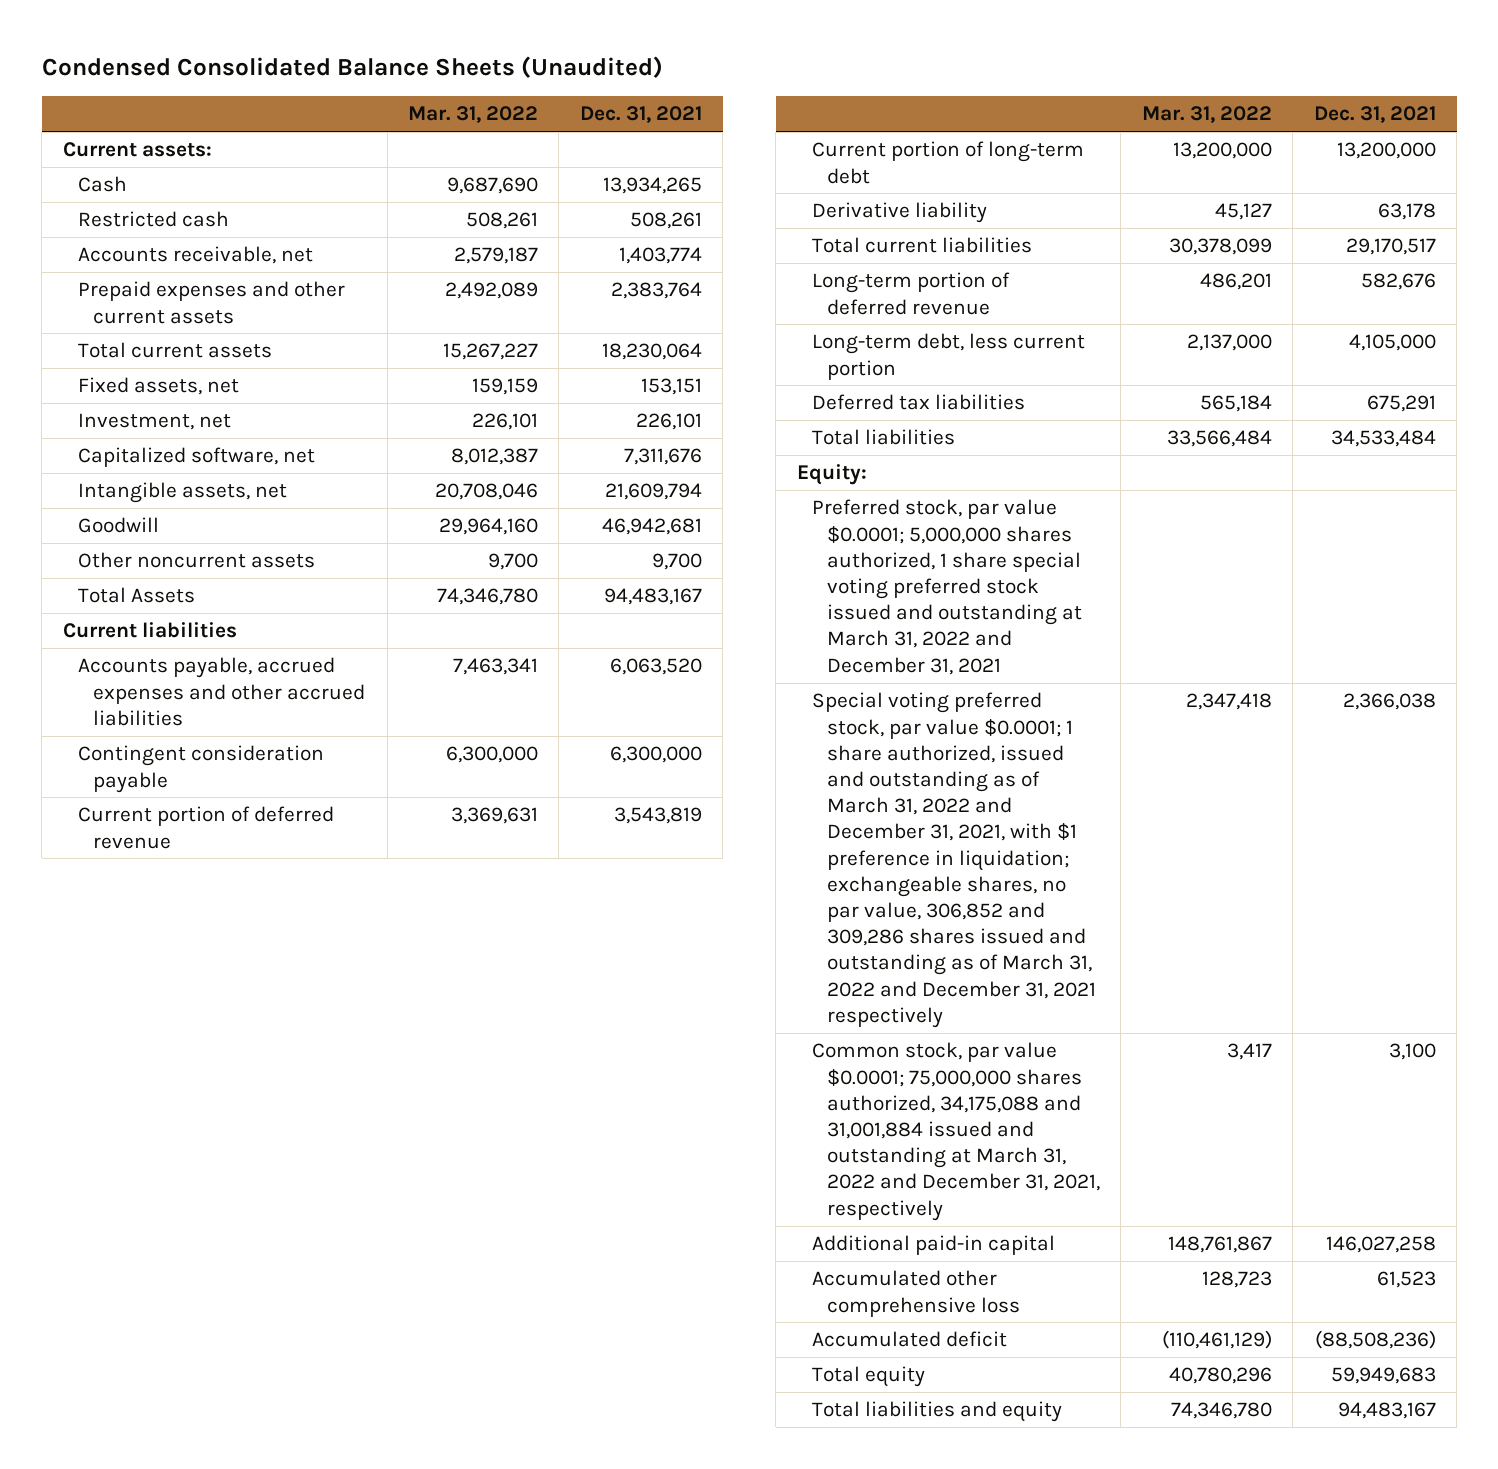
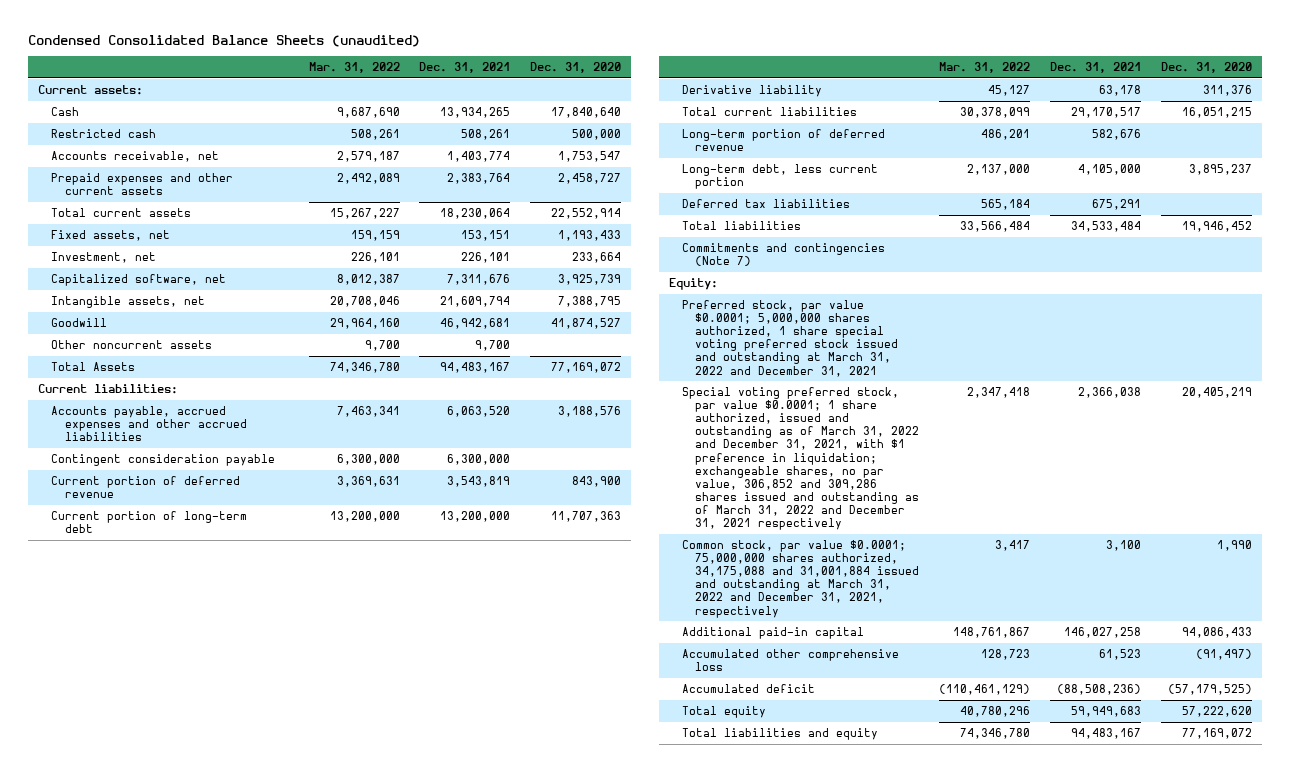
[41,55,663,78] Condensed Consolidated Balance Sheets (Unaudited) -> [28,35,421,48] Condensed Consolidated Balance Sheets (unaudited)
none -> [530,62,622,74] Dec. 31, 2020
[62,622,237,639] Current liabilities -> [38,383,179,394] Current liabilities:
none -> [682,242,886,267] Commitments and contingencies (Note 7)

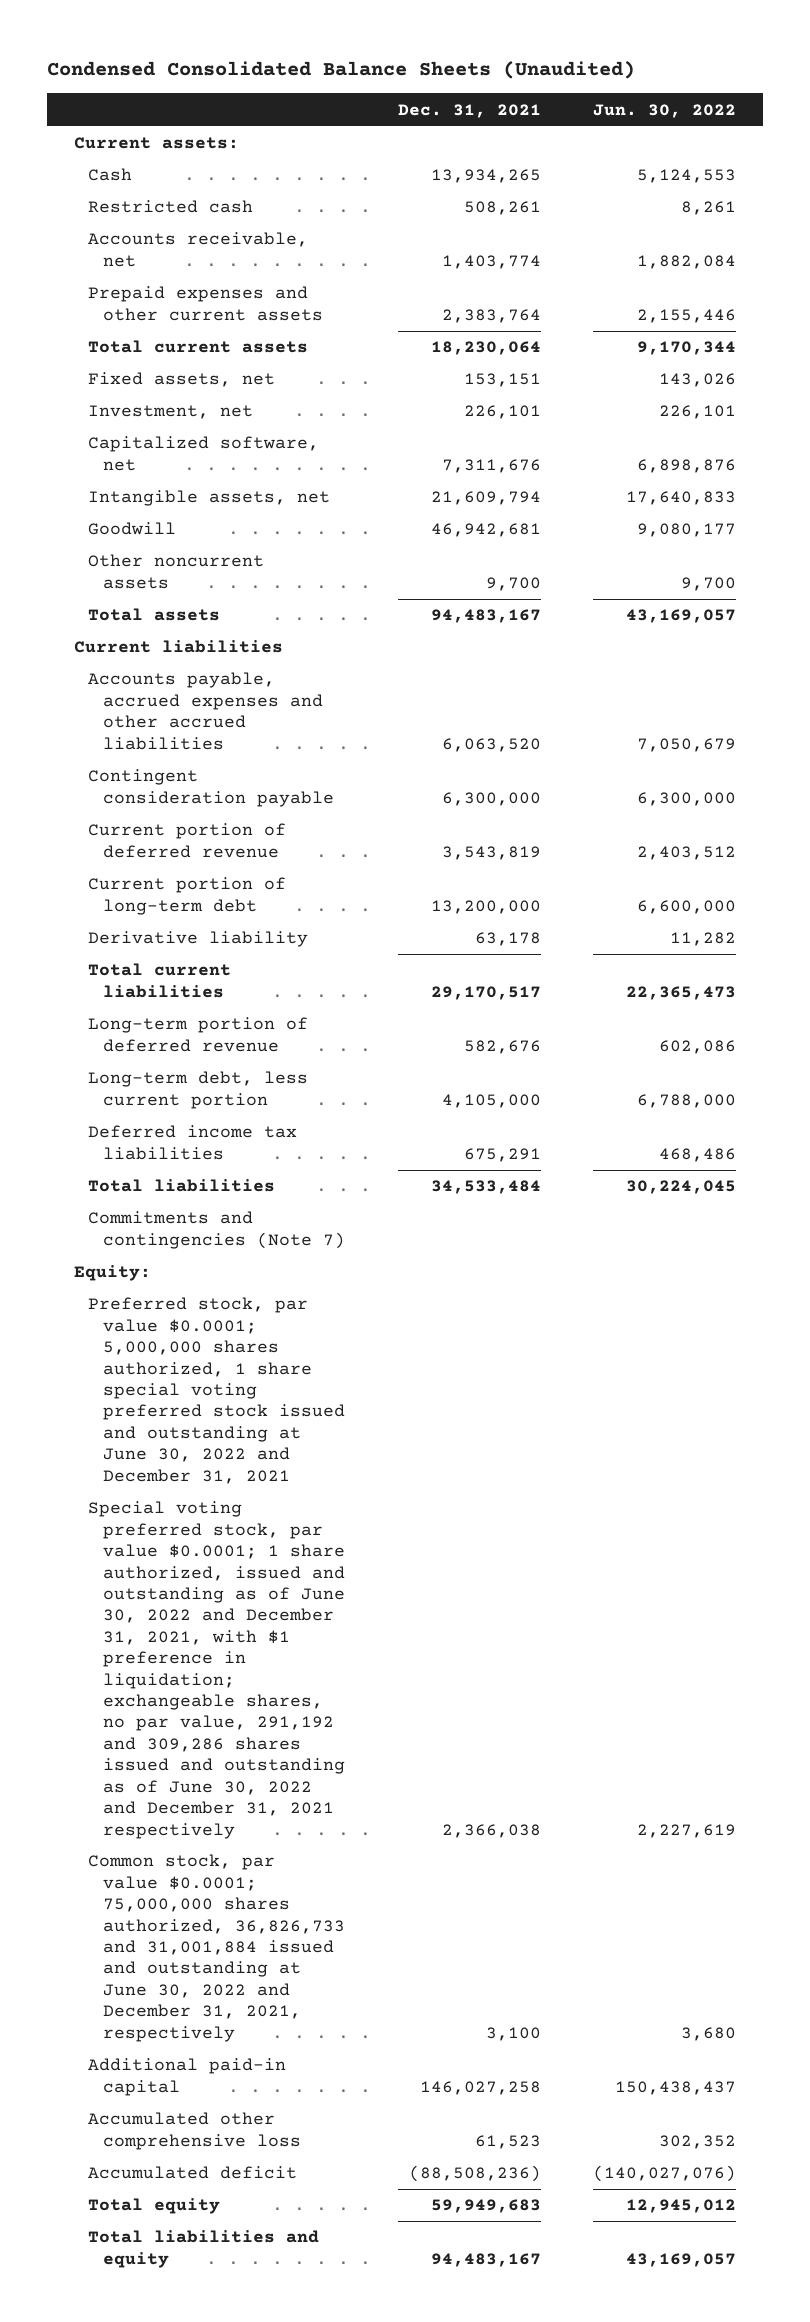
[28,35,421,48] Condensed Consolidated Balance Sheets (unaudited) -> [47,61,636,80] Condensed Consolidated Balance Sheets (Unaudited)
[308,62,400,74] Mar. 31, 2022 -> none
[530,62,622,74] Dec. 31, 2020 -> none
none -> [593,103,737,118] Jun. 30, 2022
[51,361,136,371] Total Assets -> [88,608,221,622] Total assets
[38,383,179,394] Current liabilities: -> [73,640,283,654] Current liabilities
[682,198,851,208] Deferred tax liabilities -> [88,1125,298,1160] Deferred income tax liabilities
[682,299,899,377] Preferred stock, par value $0.0001; 5,000,000 shares authorized, 1 share special voting preferred stock issued and outstanding at March 31, 2022 and December 31, 2021 -> [88,1297,345,1484] Preferred stock, par value $0.0001; 5,000,000 shares authorized, 1 share special voting preferred stock issued and outstanding at June 30, 2022 and December 31, 2021
[682,386,920,531] Special voting preferred stock, par value $0.0001; 1 share authorized, issued and outstanding as of March 31, 2022 and December 31, 2021, with $1 preference in liquidation; exchangeable shares, no par value, 306,852 and 309,286 shares issued and outstanding as of March 31, 2022 and December 31, 2021 respectively -> [88,1501,345,1839] Special voting preferred stock, par value $0.0001; 1 share authorized, issued and outstanding as of June 30, 2022 and December 31, 2021, with $1 preference in liquidation; exchangeable shares, no par value, 291,192 and 309,286 shares issued and outstanding as of June 30, 2022 and December 31, 2021 respectively
[682,539,920,618] Common stock, par value $0.0001; 75,000,000 shares authorized, 34,175,088 and 31,001,884 issued and outstanding at March 31, 2022 and December 31, 2021, respectively -> [88,1854,345,2042] Common stock, par value $0.0001; 75,000,000 shares authorized, 36,826,733 and 31,001,884 issued and outstanding at June 30, 2022 and December 31, 2021, respectively

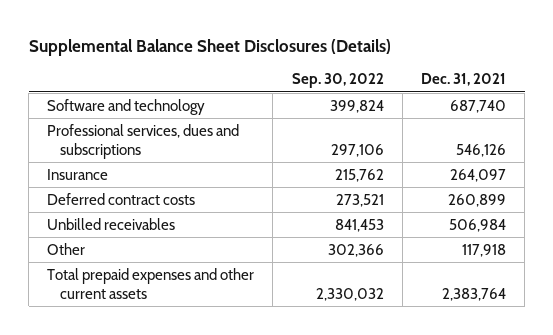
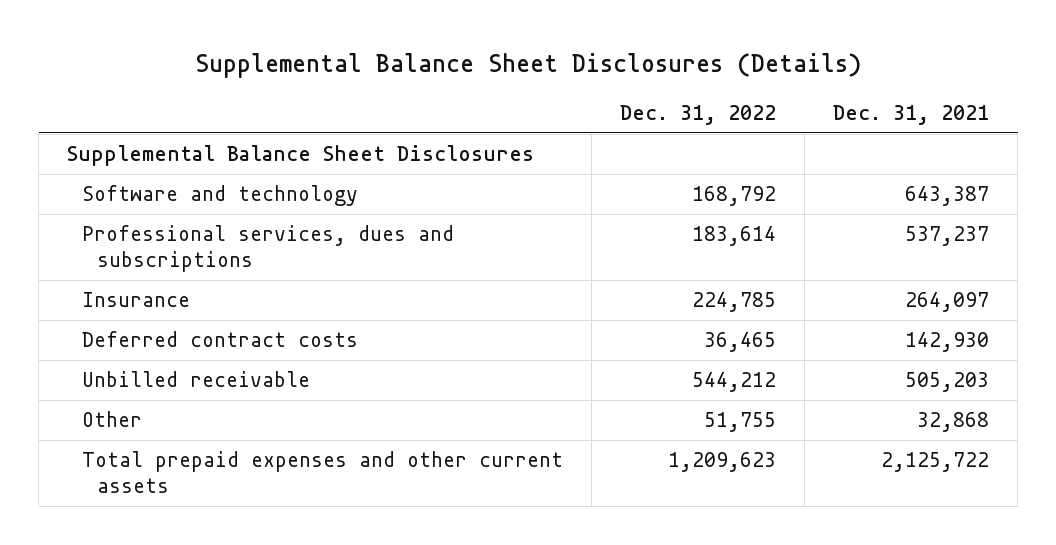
[291,73,384,89] Sep. 30, 2022 -> none
none -> [620,105,777,126] Dec. 31, 2022
none -> [67,145,535,167] Supplemental Balance Sheet Disclosures
[449,99,506,113] 687,740 -> [905,186,990,207] 643,387
[455,143,506,157] 546,126 -> [905,226,990,247] 537,237
[447,193,506,207] 260,899 -> [905,332,990,353] 142,930
[47,217,176,230] Unbilled receivables -> [82,371,311,388] Unbilled receivable
[448,218,506,232] 506,984 -> [905,372,990,393] 505,203
[461,243,506,257] 117,918 -> [917,412,990,433] 32,868
[441,287,506,301] 2,383,764 -> [881,452,990,473] 2,125,722

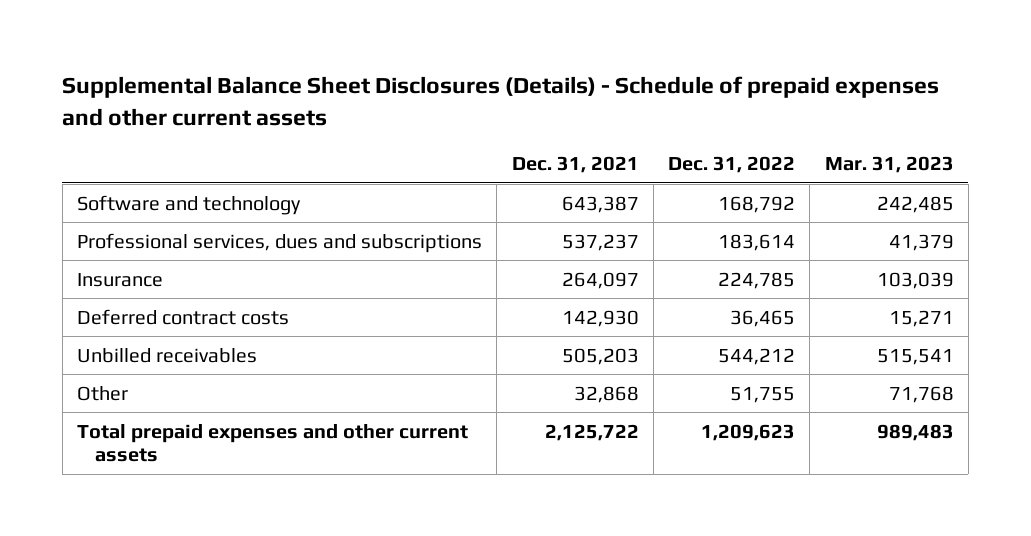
[195,52,862,78] Supplemental Balance Sheet Disclosures (Details) -> [62,76,940,126] Supplemental Balance Sheet Disclosures (Details) - Schedule of prepaid expenses and other current assets
none -> [824,156,954,174] Mar. 31, 2023
[67,145,535,167] Supplemental Balance Sheet Disclosures -> none
[82,371,311,388] Unbilled receivable -> [77,347,258,363] Unbilled receivables

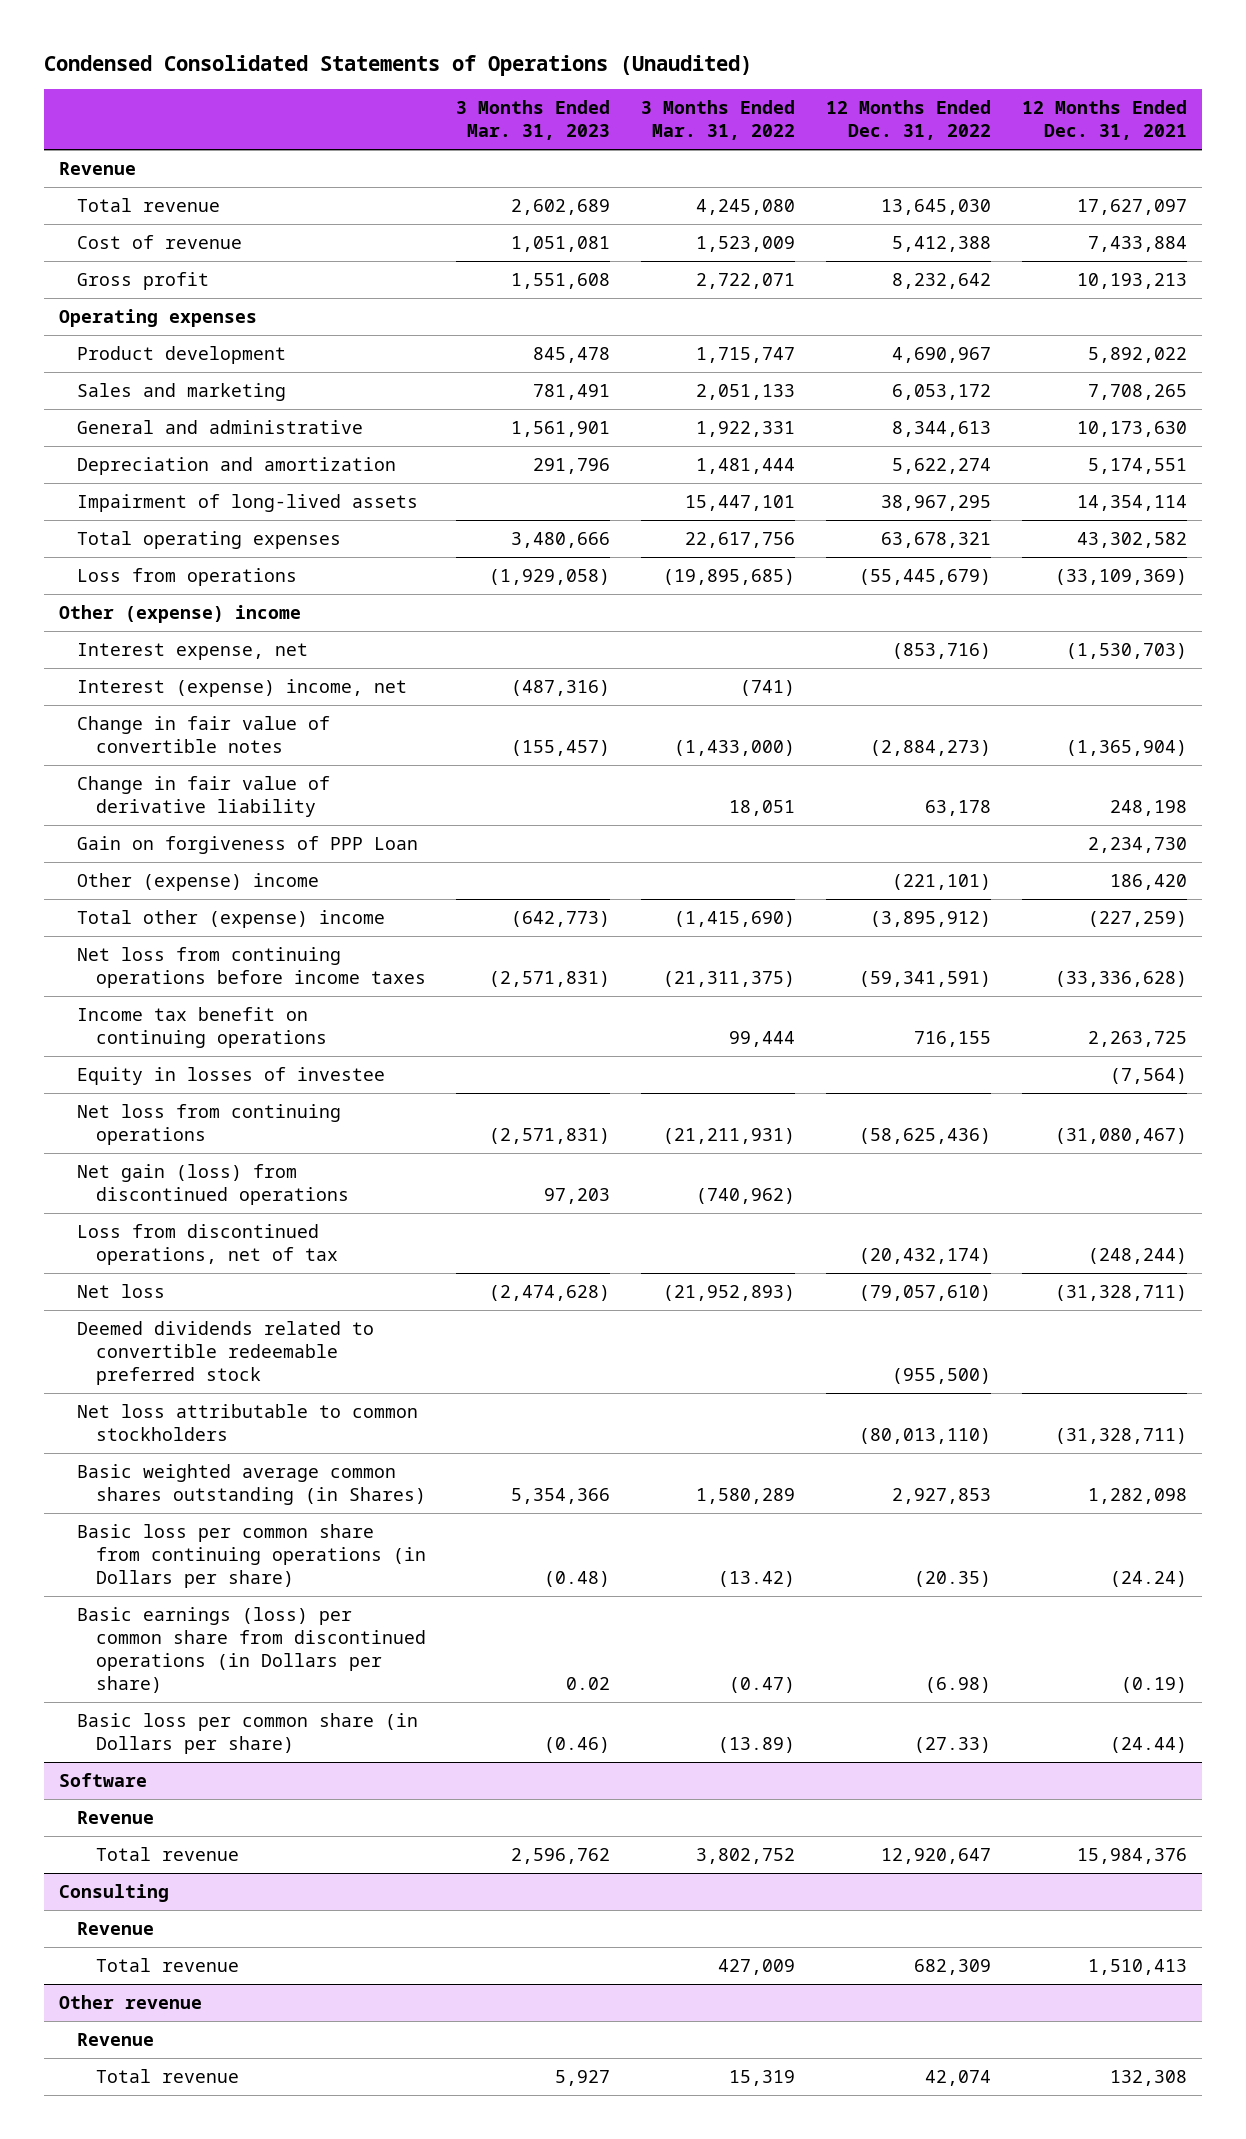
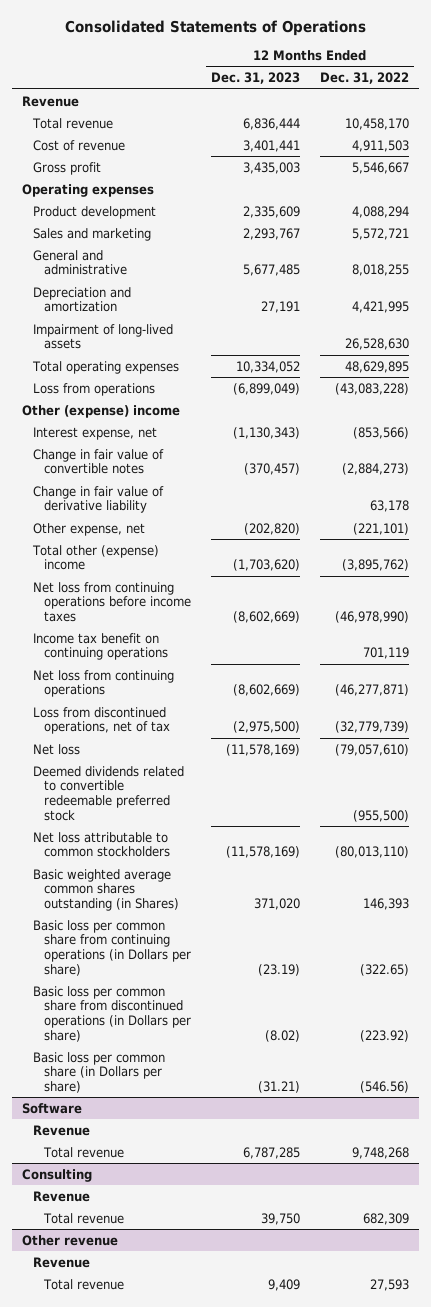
[43,55,752,77] Condensed Consolidated Statements of Operations (Unaudited) -> [64,20,366,37] Consolidated Statements of Operations
[456,100,611,140] 3 Months Ended Mar. 31, 2023 -> none
[641,100,796,140] 3 Months Ended Mar. 31, 2022 -> none
[1021,100,1187,140] 12 Months Ended Dec. 31, 2021 -> none
none -> [210,72,300,85] Dec. 31, 2023
[881,198,992,215] 13,645,030 -> [344,117,409,130] 10,458,170
[892,235,992,252] 5,412,388 -> [351,139,409,152] 4,911,503
[892,272,992,289] 8,232,642 -> [351,161,409,174] 5,546,667
[892,346,992,363] 4,690,967 -> [351,205,409,218] 4,088,294
[892,383,992,400] 6,053,172 -> [351,227,409,240] 5,572,721
[892,420,992,437] 8,344,613 -> [351,264,409,277] 8,018,255
[892,457,992,474] 5,622,274 -> [351,301,409,314] 4,421,995
[881,494,992,511] 38,967,295 -> [344,338,409,351] 26,528,630
[881,531,992,548] 63,678,321 -> [344,360,409,373] 48,629,895
[859,568,992,585] (55,445,679) -> [334,382,409,395] (43,083,228)
[77,678,408,697] Interest (expense) income, net -> none
[892,642,992,659] (853,716) -> [352,426,409,439] (853,566)
[77,835,419,854] Gain on forgiveness of PPP Loan -> none
[77,1066,386,1085] Equity in losses of investee -> none
[77,1163,349,1205] Net gain (loss) from discontinued operations -> none
[77,872,320,891] Other (expense) income -> [33,522,146,536] Other expense, net
[870,910,992,927] (3,895,912) -> [341,559,409,572] (3,895,762)
[859,970,992,987] (59,341,591) -> [334,610,409,623] (46,978,990)
[914,1030,992,1047] 716,155 -> [362,647,409,660] 701,119
[859,1127,992,1144] (58,625,436) -> [334,684,409,697] (46,277,871)
[859,1247,992,1264] (20,432,174) -> [334,721,409,734] (32,779,739)
[892,1487,992,1504] 2,927,853 -> [362,897,409,910] 146,393
[914,1570,992,1587] (20.35) -> [359,963,409,976] (322.65)
[77,1606,426,1693] Basic earnings (loss) per common share from discontinued operations (in Dollars per share) -> [33,985,191,1042] Basic loss per common share from discontinued operations (in Dollars per share)
[925,1676,992,1693] (6.98) -> [359,1029,409,1042] (223.92)
[914,1736,992,1753] (27.33) -> [359,1080,409,1093] (546.56)
[881,1847,992,1864] 12,920,647 -> [351,1146,409,1159] 9,748,268
[925,2069,992,2086] 42,074 -> [369,1278,409,1291] 27,593

